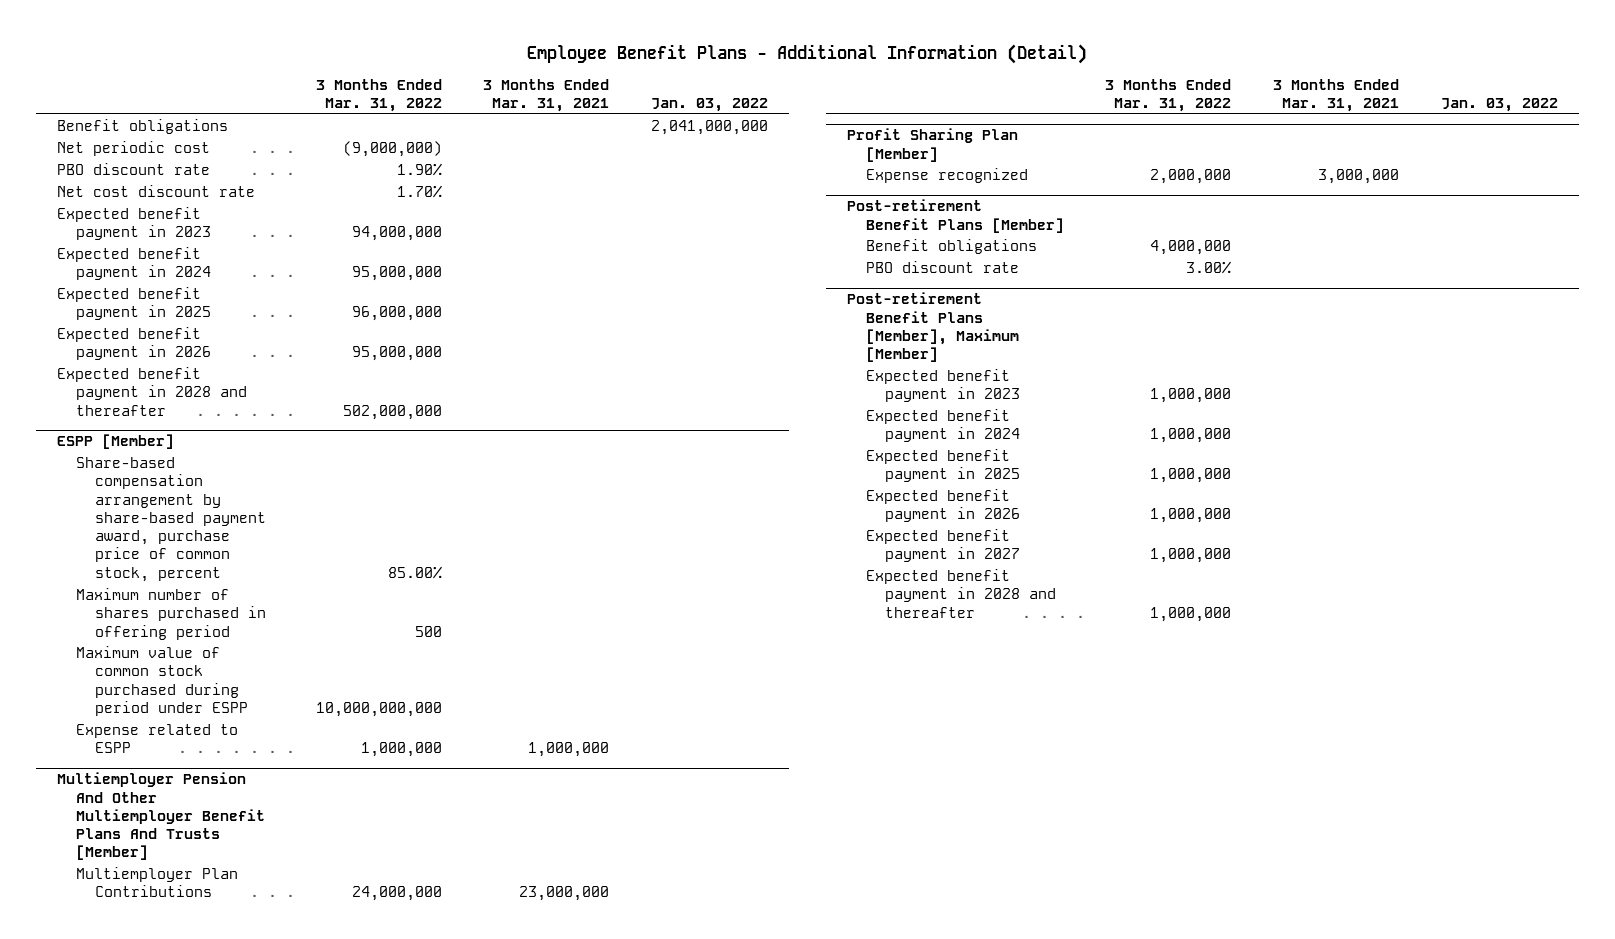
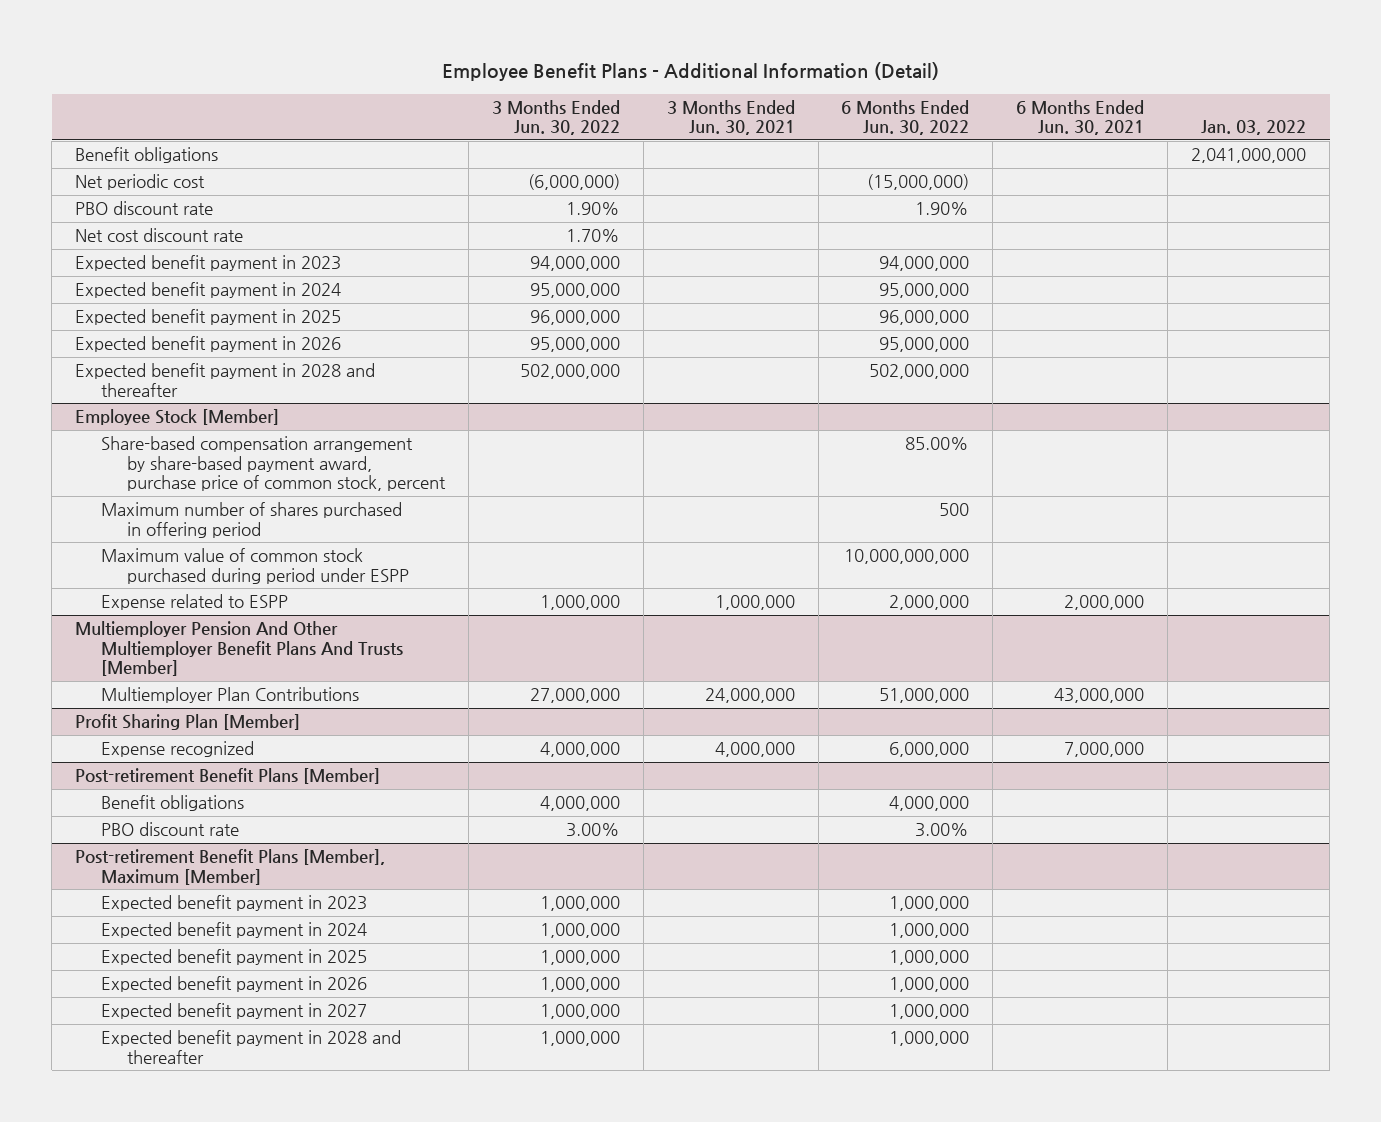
[315,78,442,112] 3 Months Ended Mar. 31, 2022 -> none
[483,78,610,112] 3 Months Ended Mar. 31, 2021 -> none
none -> [491,99,620,136] 3 Months Ended Jun. 30, 2022
none -> [666,99,795,136] 3 Months Ended Jun. 30, 2021
none -> [841,99,970,136] 6 Months Ended Jun. 30, 2022
none -> [1016,99,1145,136] 6 Months Ended Jun. 30, 2021
[56,434,174,450] ESPP [Member] -> [75,409,280,426] Employee Stock [Member]

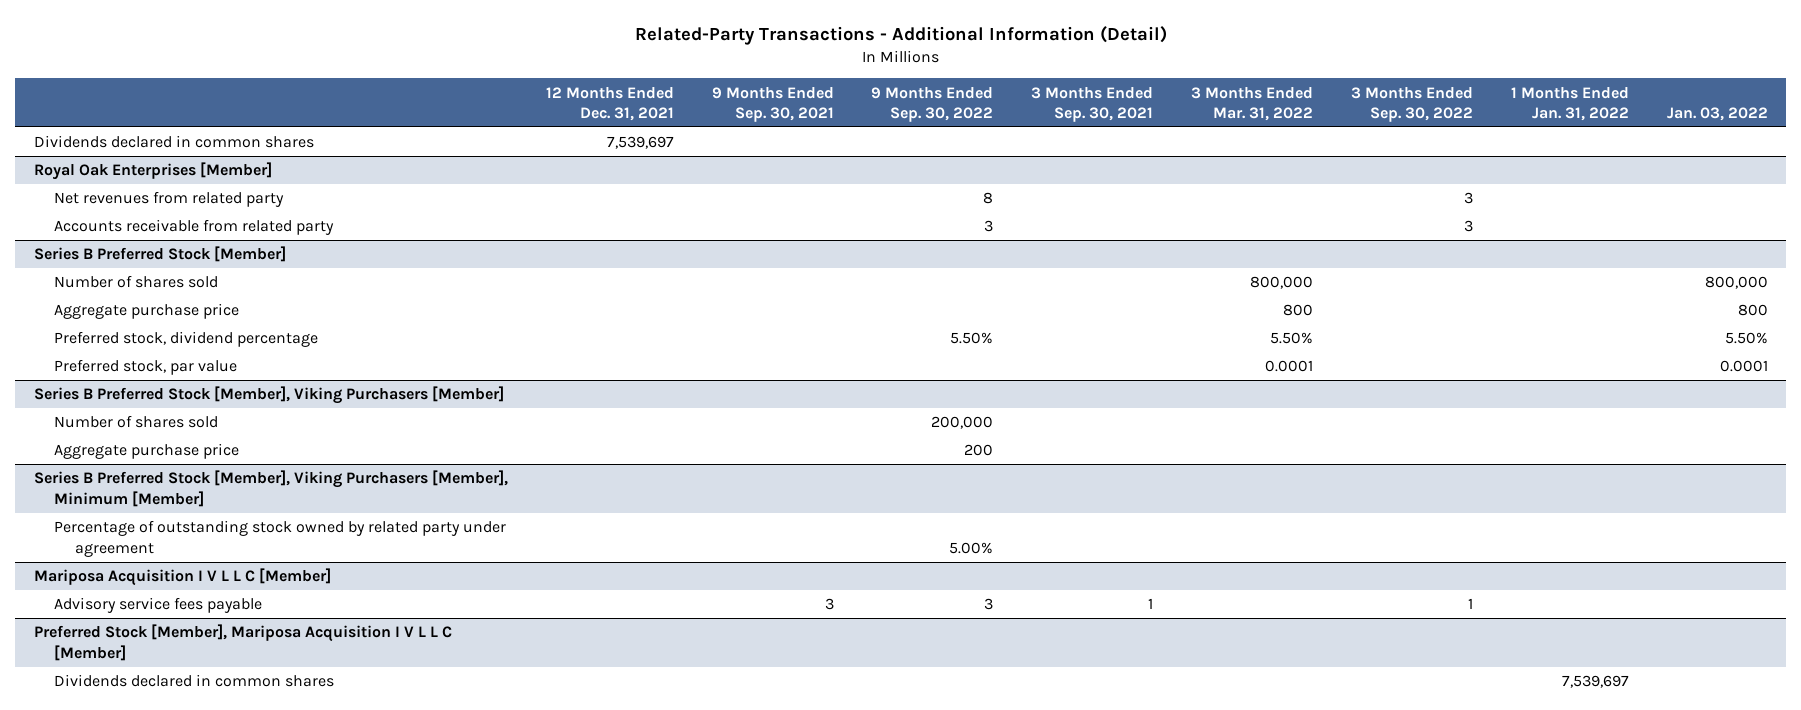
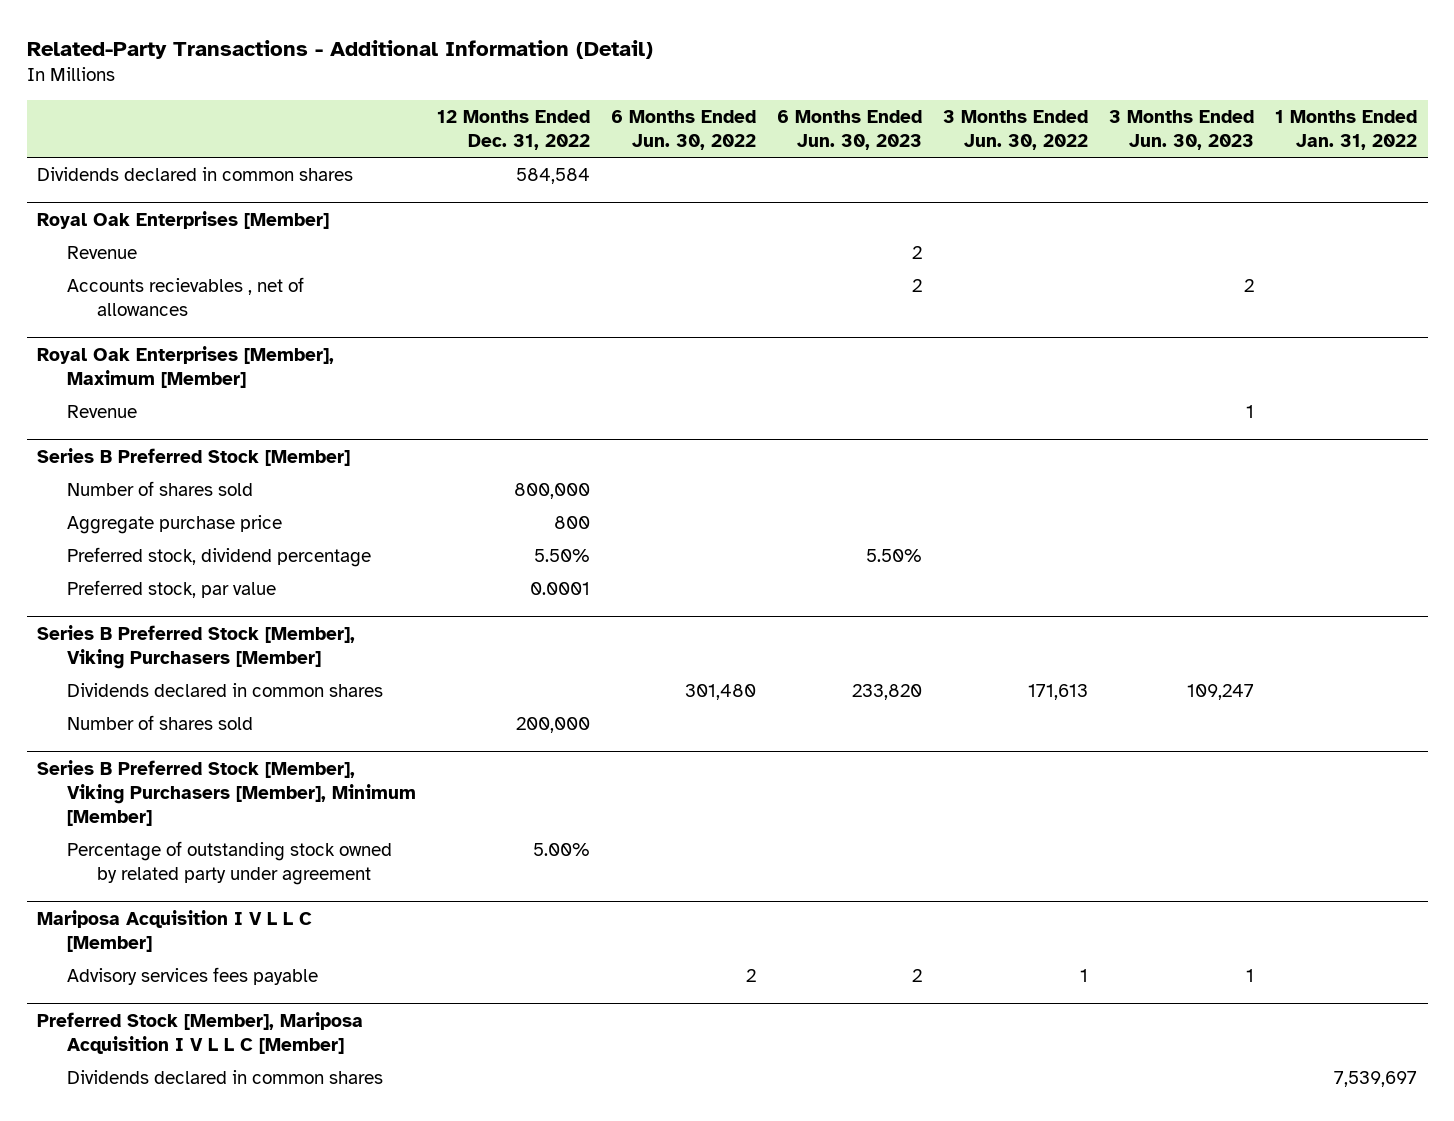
[545,86,674,121] 12 Months Ended Dec. 31, 2021 -> none
[711,86,834,122] 9 Months Ended Sep. 30, 2021 -> none
[871,86,994,122] 9 Months Ended Sep. 30, 2022 -> none
[1031,86,1154,122] 3 Months Ended Sep. 30, 2021 -> none
[1191,86,1314,121] 3 Months Ended Mar. 31, 2022 -> none
[1350,86,1473,122] 3 Months Ended Sep. 30, 2022 -> none
[1666,106,1768,121] Jan. 03, 2022 -> none
none -> [437,110,591,151] 12 Months Ended Dec. 31, 2022
none -> [611,110,757,151] 6 Months Ended Jun. 30, 2022
none -> [777,110,923,151] 6 Months Ended Jun. 30, 2023
none -> [943,110,1089,151] 3 Months Ended Jun. 30, 2022
none -> [1109,110,1255,151] 3 Months Ended Jun. 30, 2023
[54,191,285,208] Net revenues from related party -> none
[54,219,335,236] Accounts receivable from related party -> none
none -> [67,246,138,260] Revenue
none -> [67,277,305,316] Accounts recievables , net of allowances
none -> [37,346,335,388] Royal Oak Enterprises [Member], Maximum [Member]
none -> [67,405,138,419] Revenue
none -> [67,683,384,698] Dividends declared in common shares
[54,443,240,460] Aggregate purchase price -> none
[54,597,263,614] Advisory service fees payable -> [67,967,319,986] Advisory services fees payable

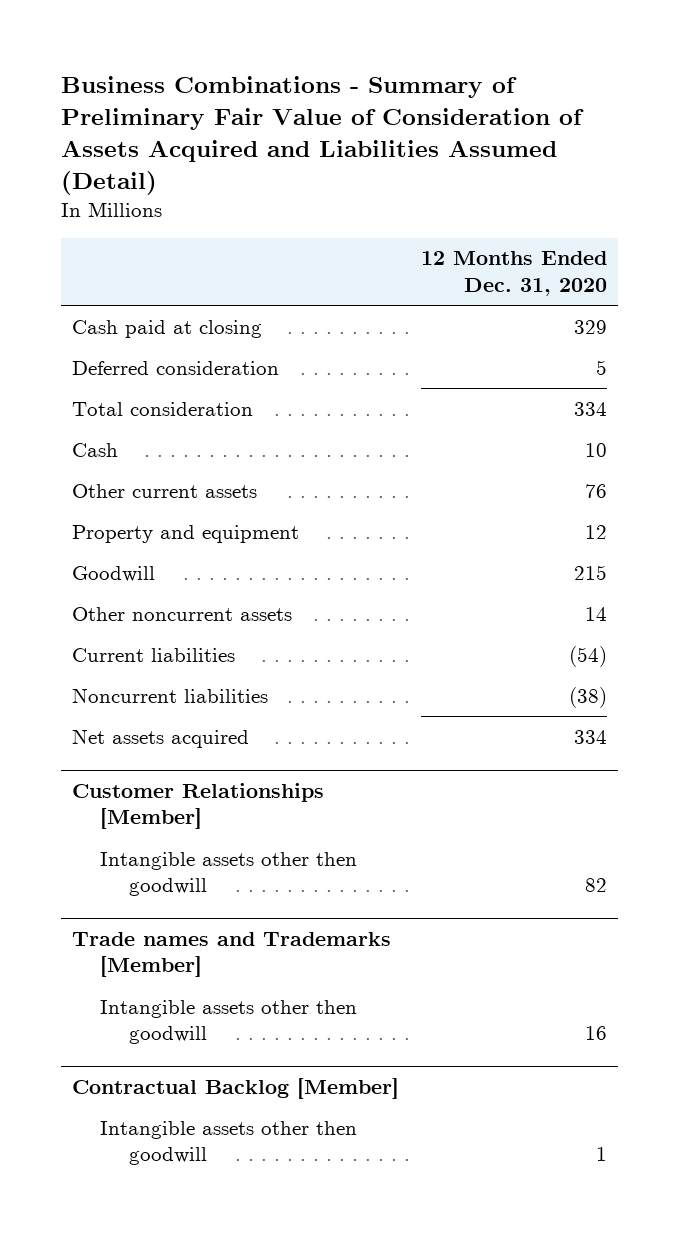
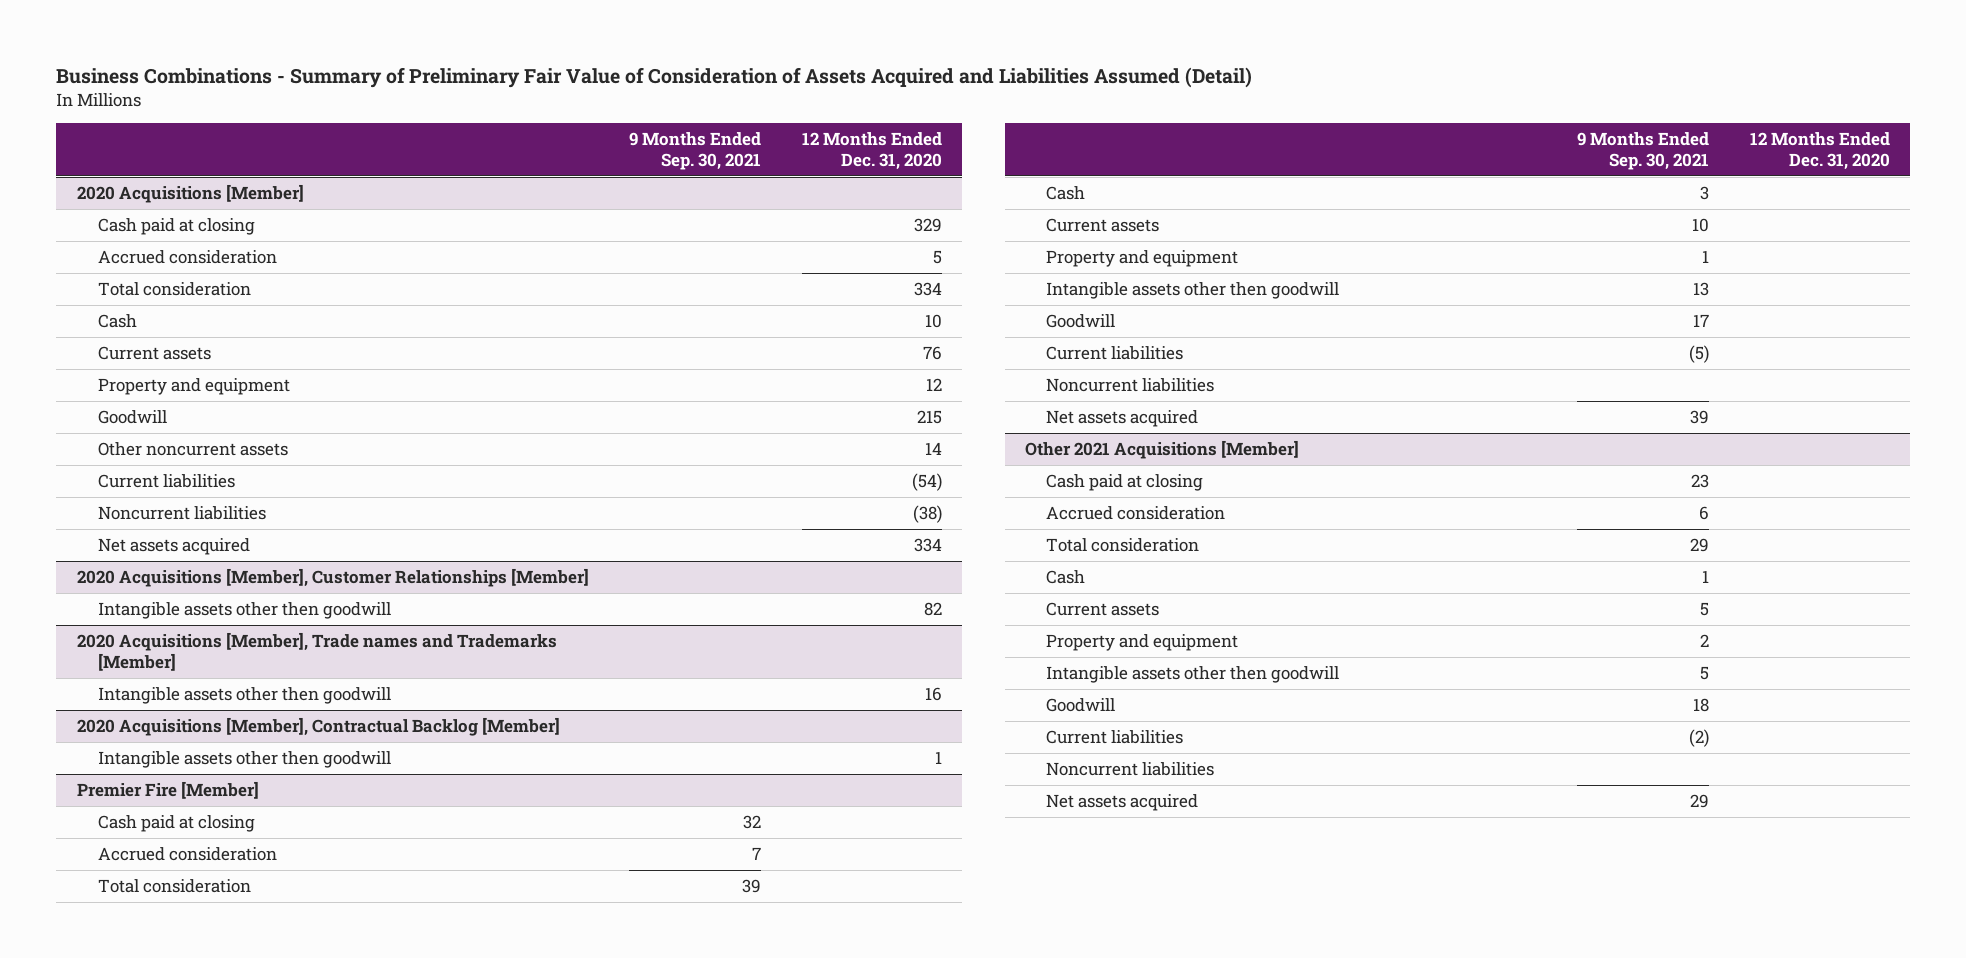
none -> [629,132,762,170] 9 Months Ended Sep. 30, 2021
none -> [76,184,304,204] 2020 Acquisitions [Member]
[72,360,280,375] Deferred consideration -> [98,250,278,265] Accrued consideration
[72,483,258,498] Other current assets -> [98,346,212,361] Current assets
[72,782,325,830] Customer Relationships [Member] -> [76,568,589,588] 2020 Acquisitions [Member], Customer Relationships [Member]
[72,931,392,978] Trade names and Trademarks [Member] -> [76,632,557,671] 2020 Acquisitions [Member], Trade names and Trademarks [Member]
[72,1077,400,1099] Contractual Backlog [Member] -> [76,717,560,737] 2020 Acquisitions [Member], Contractual Backlog [Member]
none -> [76,781,259,800] Premier Fire [Member]
none -> [98,815,256,833] Cash paid at closing
none -> [98,847,278,862] Accrued consideration
none -> [98,879,252,894] Total consideration
none -> [1046,186,1086,201] Cash
none -> [1046,218,1160,233] Current assets
none -> [1046,250,1239,268] Property and equipment
none -> [1046,282,1340,300] Intangible assets other then goodwill
none -> [1046,314,1116,329] Goodwill
none -> [1046,346,1184,361] Current liabilities
none -> [1046,378,1215,393] Noncurrent liabilities
none -> [1046,410,1199,428] Net assets acquired
none -> [1024,440,1299,460] Other 2021 Acquisitions [Member]
none -> [1046,474,1204,492] Cash paid at closing
none -> [1046,506,1226,521] Accrued consideration
none -> [1046,538,1200,553] Total consideration
none -> [1046,570,1086,585] Cash
none -> [1046,602,1160,617] Current assets
none -> [1046,634,1239,652] Property and equipment
none -> [1046,666,1340,684] Intangible assets other then goodwill
none -> [1046,698,1116,713] Goodwill
none -> [1046,730,1184,745] Current liabilities
none -> [1046,762,1215,777] Noncurrent liabilities
none -> [1046,794,1199,812] Net assets acquired

